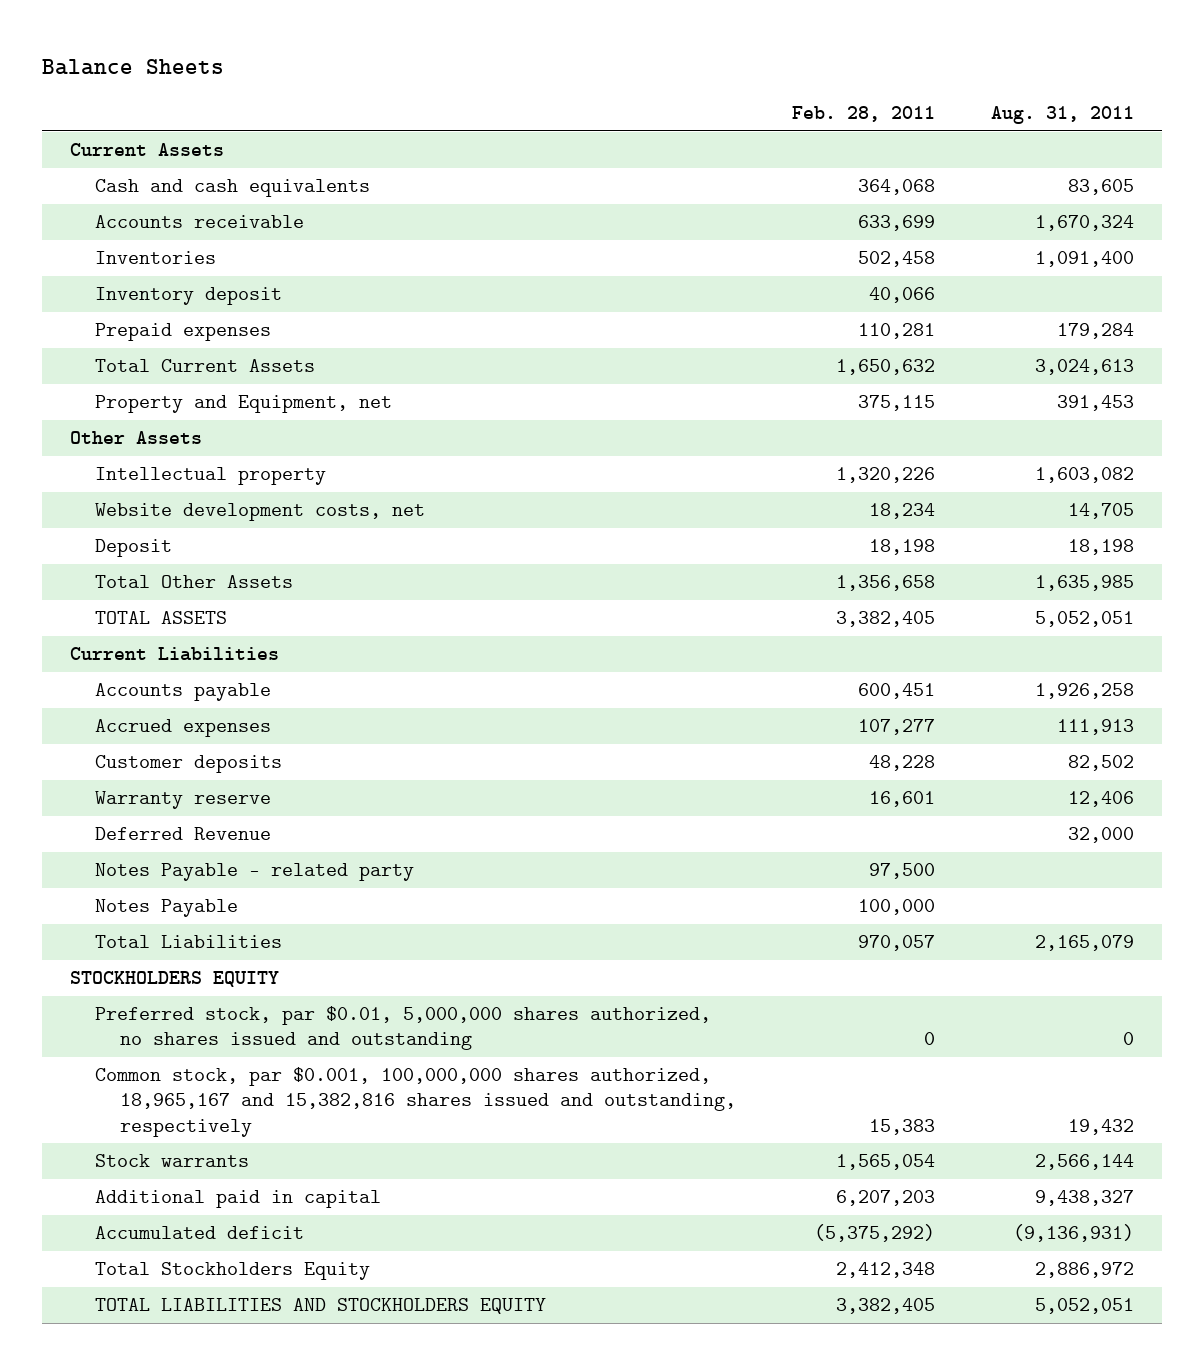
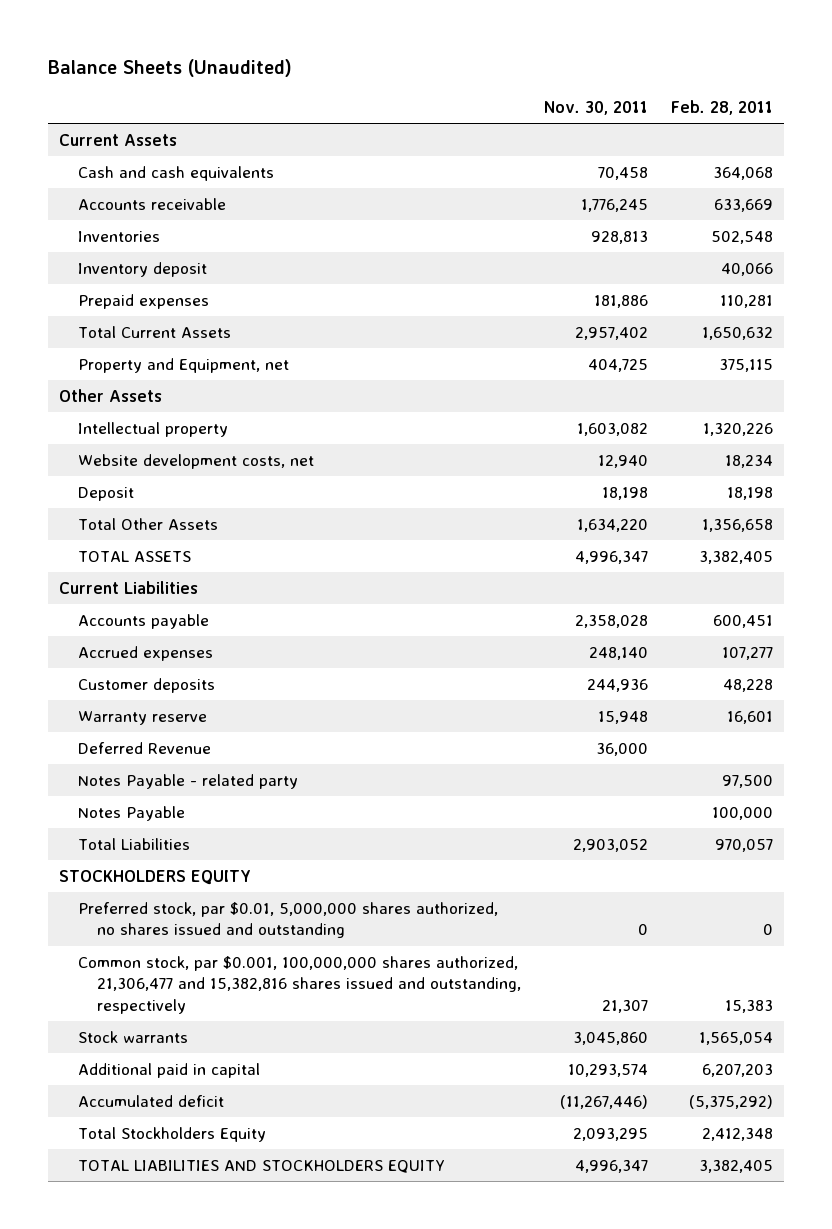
[41,59,224,76] Balance Sheets -> [47,59,292,78] Balance Sheets (Unaudited)
[990,106,1134,125] Aug. 31, 2011 -> none
none -> [544,101,649,116] Nov. 30, 2011
[858,215,936,232] 633,699 -> [713,198,773,212] 633,669
[858,251,936,268] 502,458 -> [710,230,773,244] 502,548
[94,1067,737,1137] Common stock, par $0.001, 100,000,000 shares authorized, 18,965,167 and 15,382,816 shares issued and outstanding, respectively -> [78,955,522,1014] Common stock, par $0.001, 100,000,000 shares authorized, 21,306,477 and 15,382,816 shares issued and outstanding, respectively

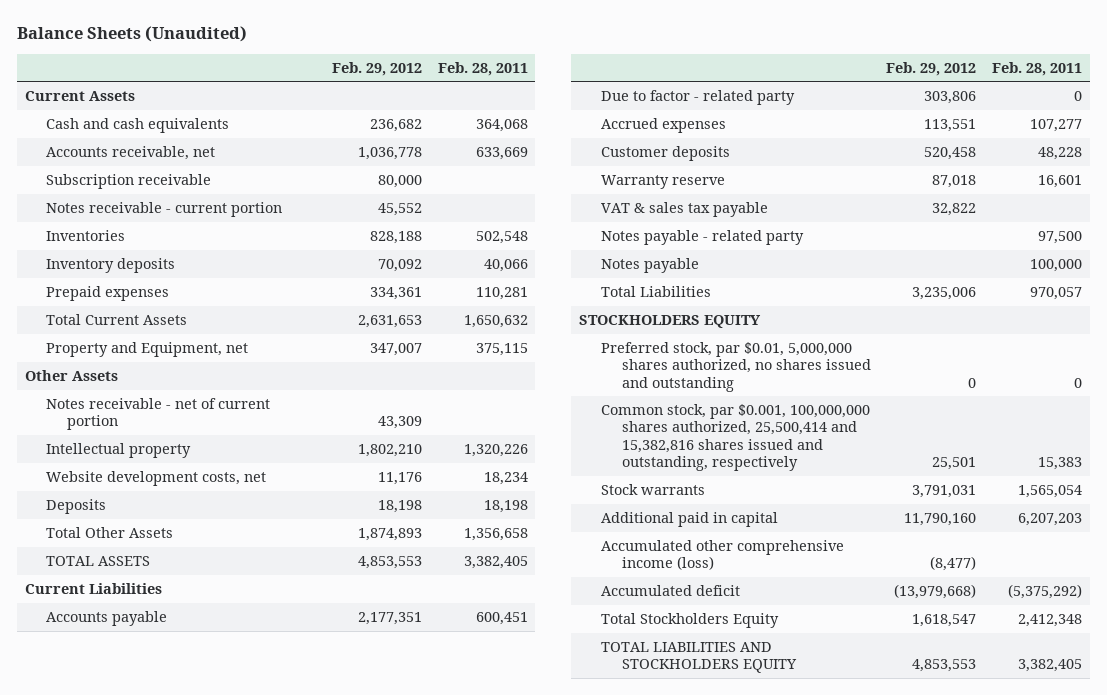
[544,101,649,116] Nov. 30, 2011 -> none
none -> [331,61,422,76] Feb. 29, 2012
[78,197,227,210] Accounts receivable -> [46,145,216,160] Accounts receivable, net
none -> [46,173,212,189] Subscription receivable
none -> [46,201,283,217] Notes receivable - current portion
[78,261,208,277] Inventory deposit -> [46,257,176,273] Inventory deposits
none -> [46,397,271,431] Notes receivable - net of current portion
[78,486,135,501] Deposit -> [46,498,107,514] Deposits
none -> [600,89,795,105] Due to factor - related party
[78,741,212,754] Deferred Revenue -> none
none -> [600,201,768,217] VAT & sales tax payable
[78,773,299,789] Notes Payable - related party -> [600,229,804,245] Notes payable - related party
[78,805,186,821] Notes Payable -> [600,257,699,273] Notes payable
[78,955,522,1014] Common stock, par $0.001, 100,000,000 shares authorized, 21,306,477 and 15,382,816 shares issued and outstanding, respectively -> [600,403,870,472] Common stock, par $0.001, 100,000,000 shares authorized, 25,500,414 and 15,382,816 shares issued and outstanding, respectively
none -> [600,539,844,571] Accumulated other comprehensive income (loss)

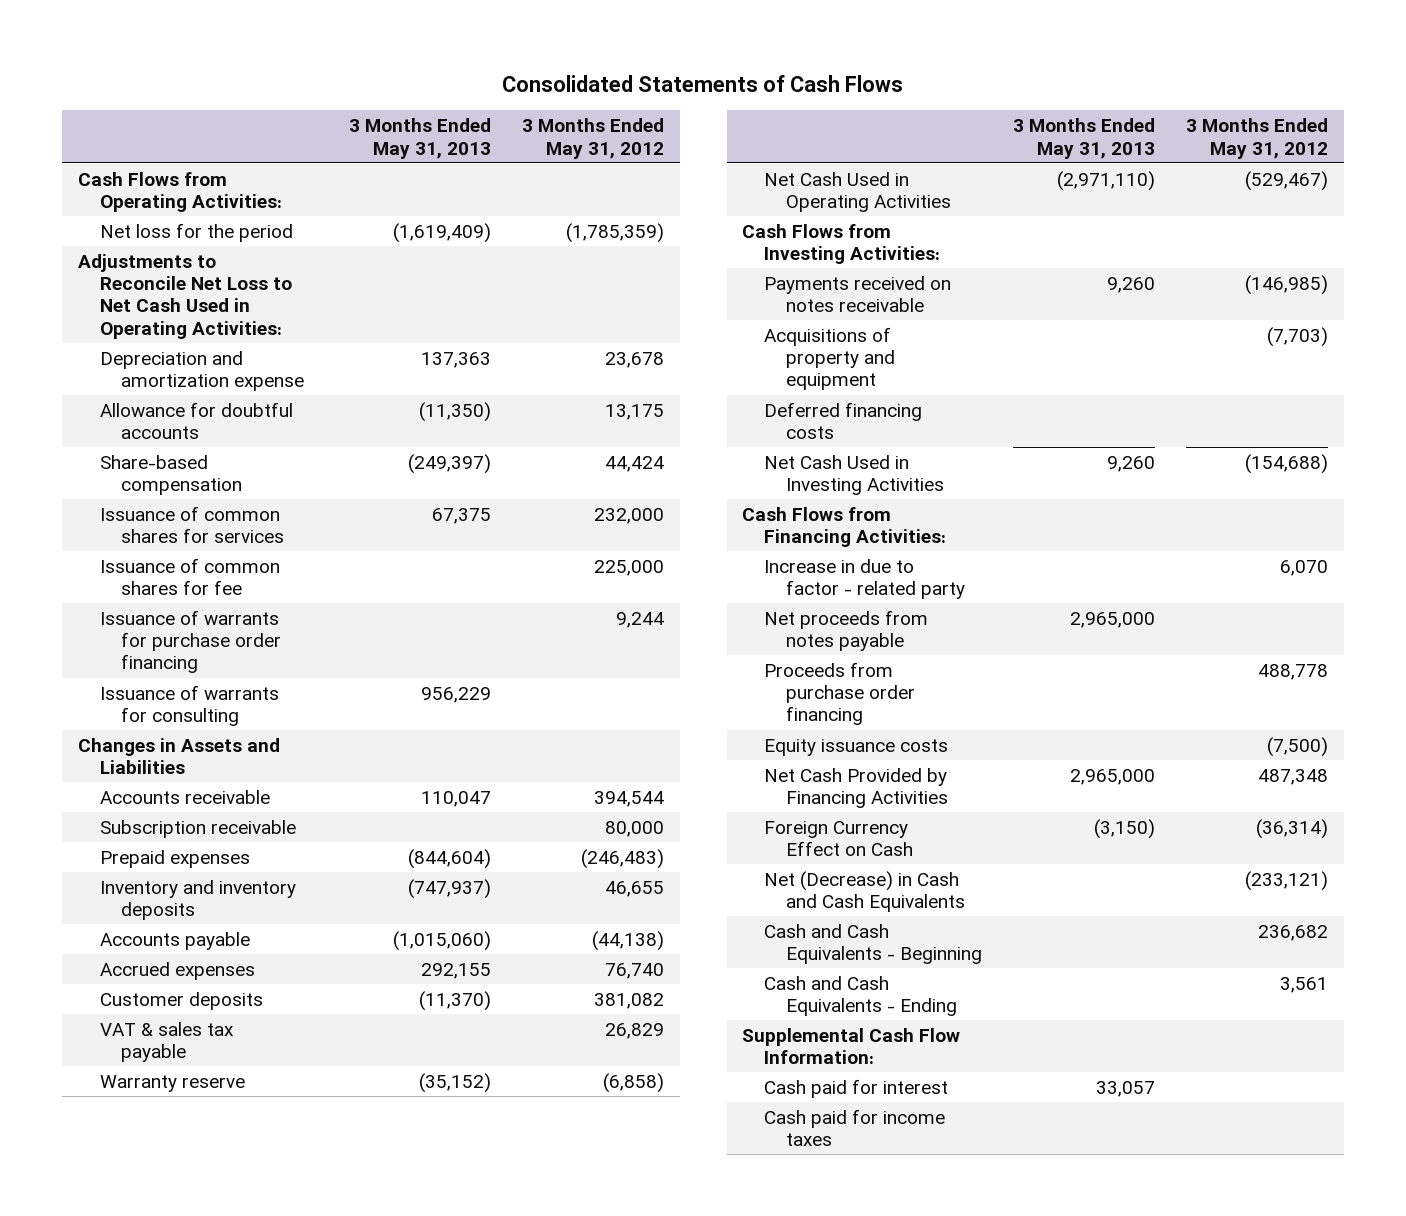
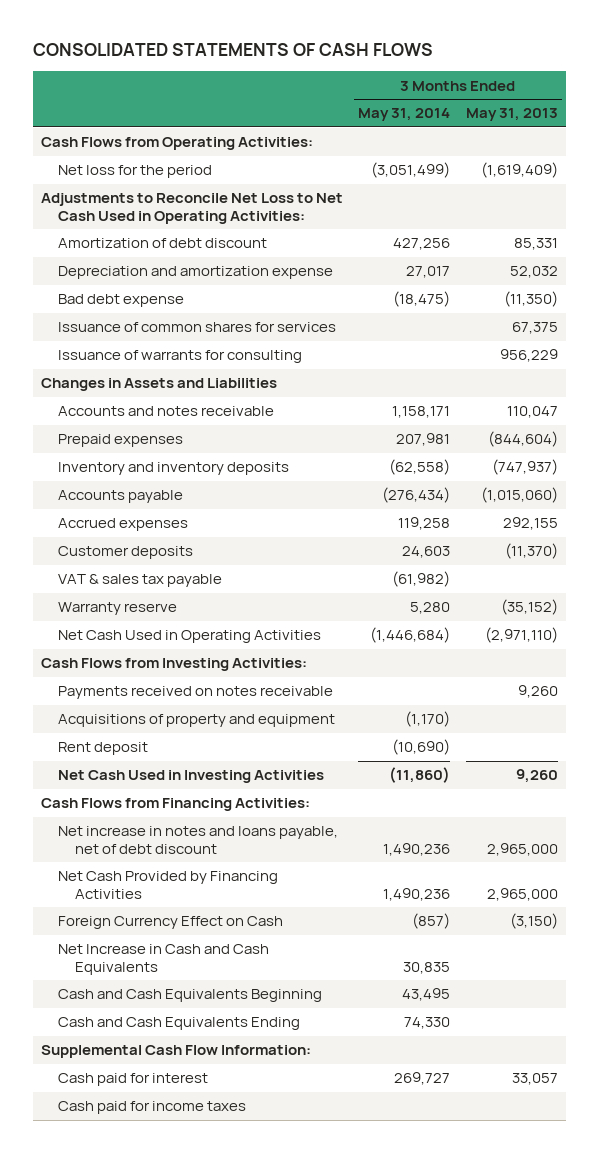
[502,74,904,92] Consolidated Statements of Cash Flows -> [32,43,433,57] CONSOLIDATED STATEMENTS OF CASH FLOWS
[522,118,665,159] 3 Months Ended May 31, 2012 -> none
none -> [358,108,451,122] May 31, 2014
[99,454,243,496] Share-based compensation -> none
none -> [57,238,267,249] Amortization of debt discount
[420,351,491,368] 137,363 -> [510,266,559,279] 52,032
[99,401,293,440] Allowance for doubtful accounts -> [57,294,184,308] Bad debt expense
[99,557,280,596] Issuance of common shares for fee -> none
[99,609,282,674] Issuance of warrants for purchase order financing -> none
[99,819,296,838] Subscription receivable -> none
[99,789,270,804] Accounts receivable -> [57,406,274,417] Accounts and notes receivable
[764,401,923,440] Deferred financing costs -> none
none -> [57,742,148,756] Rent deposit
[764,558,965,600] Increase in due to factor - related party -> none
[764,661,915,726] Proceeds from purchase order financing -> none
[764,738,949,756] Equity issuance costs -> none
[764,609,929,652] Net proceeds from notes payable -> [57,826,338,854] Net increase in notes and loans payable, net of debt discount
[764,870,965,913] Net (Decrease) in Cash and Cash Equivalents -> [57,944,269,975] Net Increase in Cash and Cash Equivalents
[764,923,982,965] Cash and Cash Equivalents - Beginning -> [57,989,322,1003] Cash and Cash Equivalents Beginning
[764,975,957,1017] Cash and Cash Equivalents - Ending -> [57,1017,300,1031] Cash and Cash Equivalents Ending

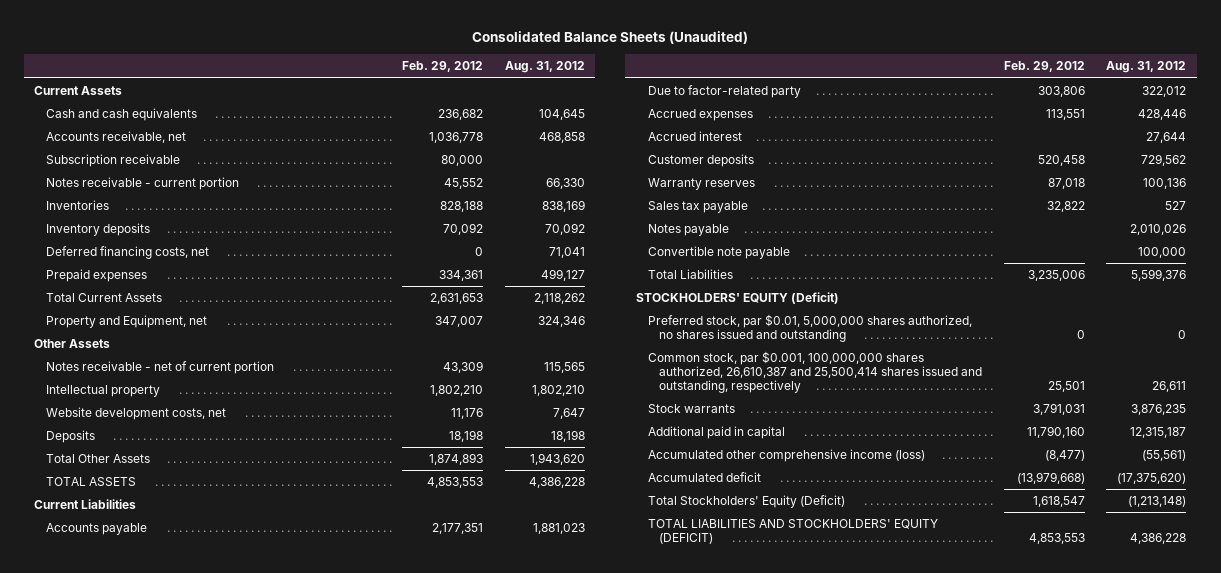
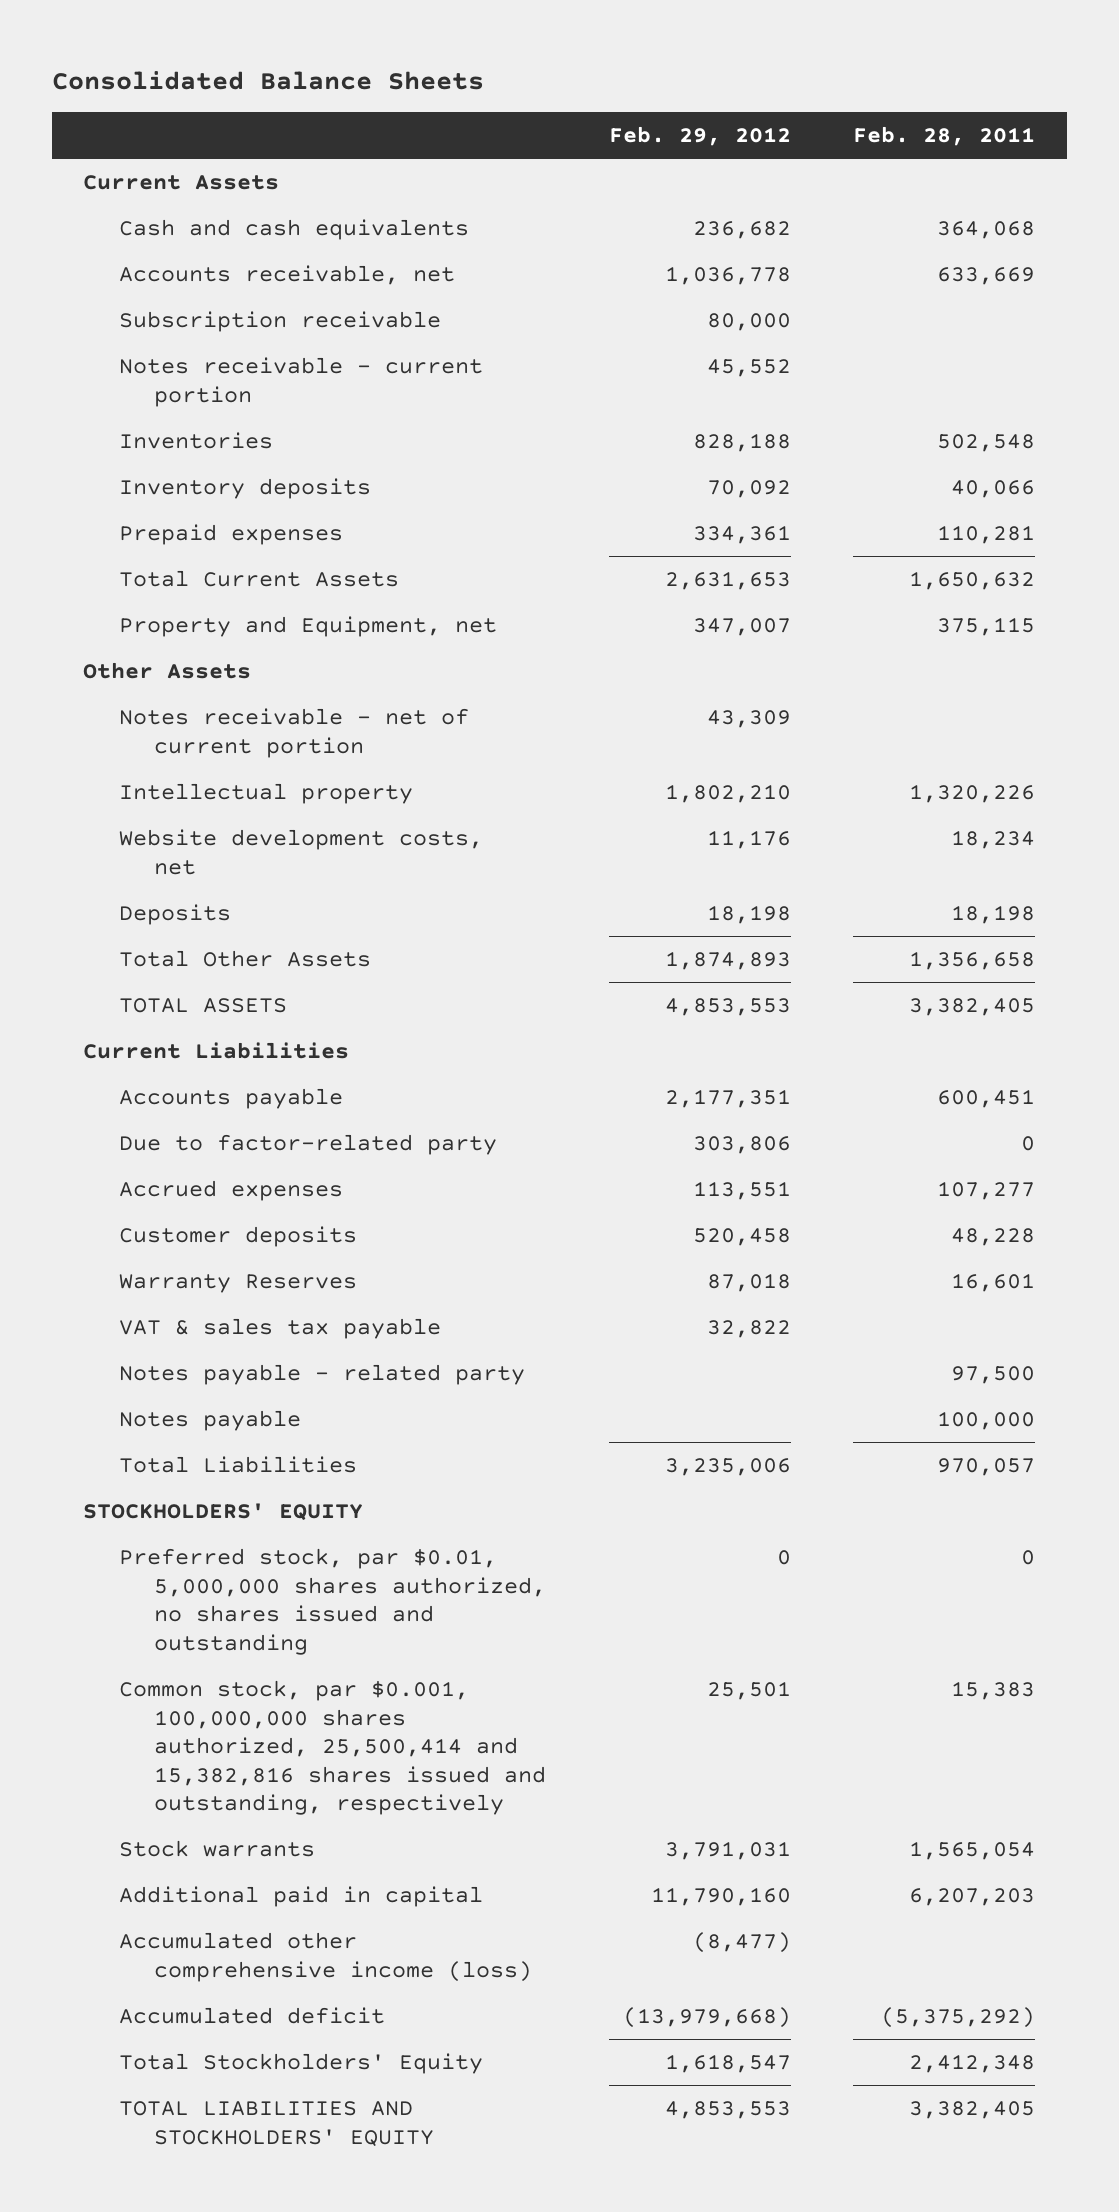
[472,31,749,45] Consolidated Balance Sheets (Unaudited) -> [52,70,485,90] Consolidated Balance Sheets
[504,61,585,74] Aug. 31, 2012 -> none
none -> [853,126,1036,147] Feb. 28, 2011
[46,246,210,260] Deferred financing costs, net -> none
[647,131,742,142] Accrued interest -> none
[647,178,755,191] Warranty reserves -> [118,1274,357,1294] Warranty Reserves
[647,201,748,214] Sales tax payable -> [118,1318,441,1340] VAT & sales tax payable
none -> [118,1364,525,1386] Notes payable - related party
[647,246,790,260] Convertible note payable -> none
[635,292,839,305] STOCKHOLDERS' EQUITY (Deficit) -> [83,1503,364,1522] STOCKHOLDERS' EQUITY
[647,351,983,393] Common stock, par $0.001, 100,000,000 shares authorized, 26,610,387 and 25,500,414 shares issued and outstanding, respectively -> [118,1680,546,1816] Common stock, par $0.001, 100,000,000 shares authorized, 25,500,414 and 15,382,816 shares issued and outstanding, respectively
[647,495,845,509] Total Stockholders' Equity (Deficit) -> [118,2053,483,2075] Total Stockholders' Equity
[647,519,938,544] TOTAL LIABILITIES AND STOCKHOLDERS' EQUITY (DEFICIT) -> [118,2101,434,2147] TOTAL LIABILITIES AND STOCKHOLDERS' EQUITY

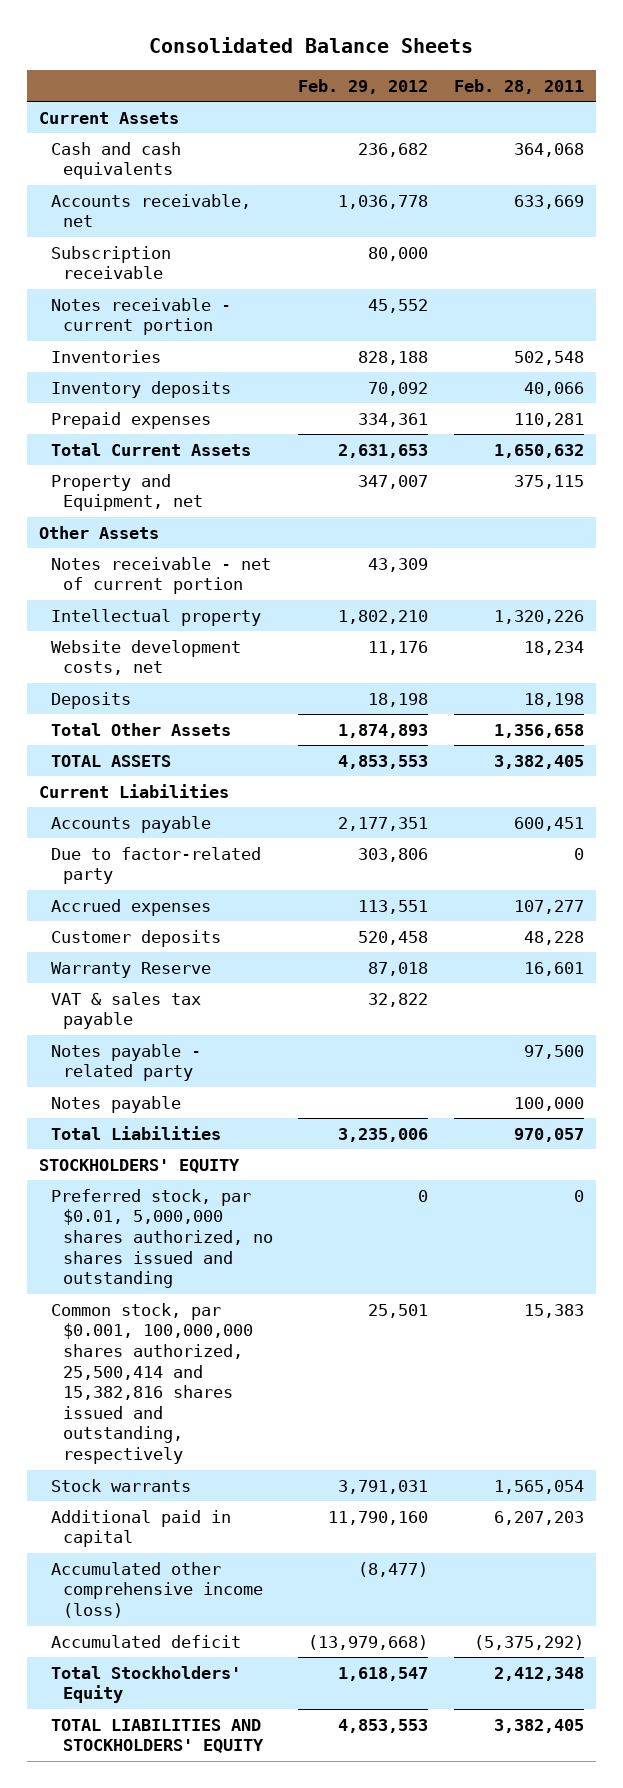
[118,1274,357,1294] Warranty Reserves -> [51,961,212,978] Warranty Reserve

